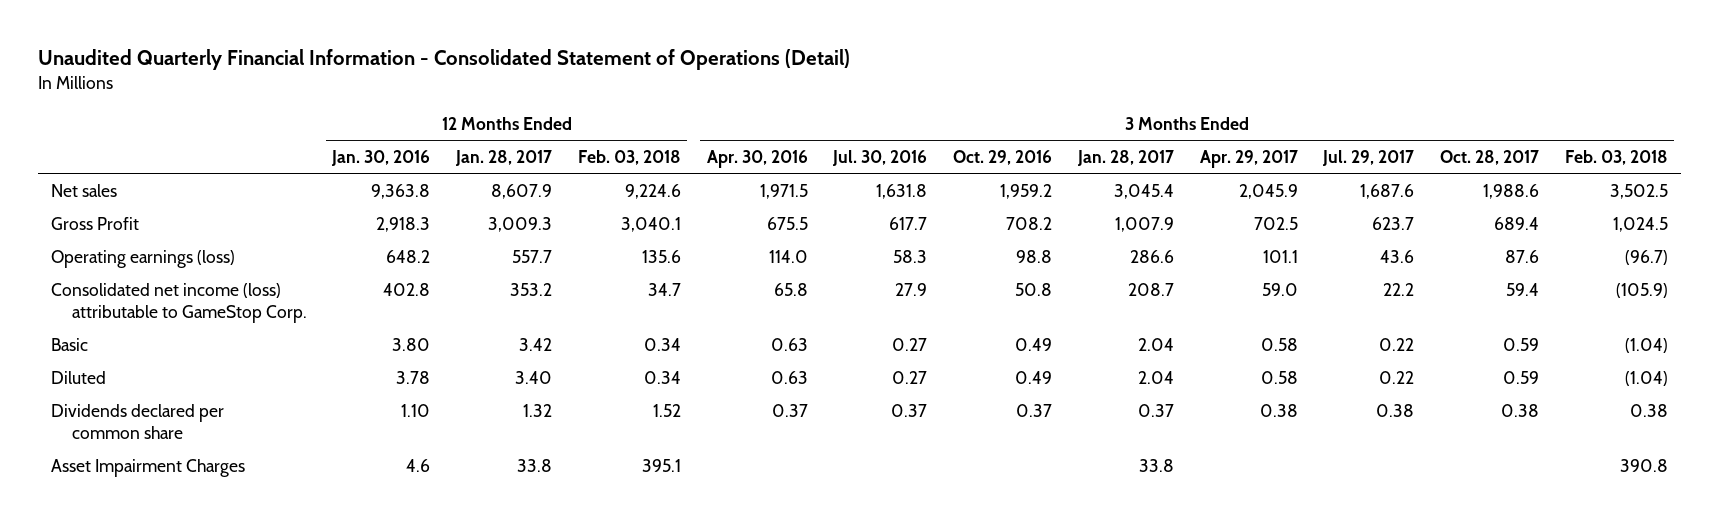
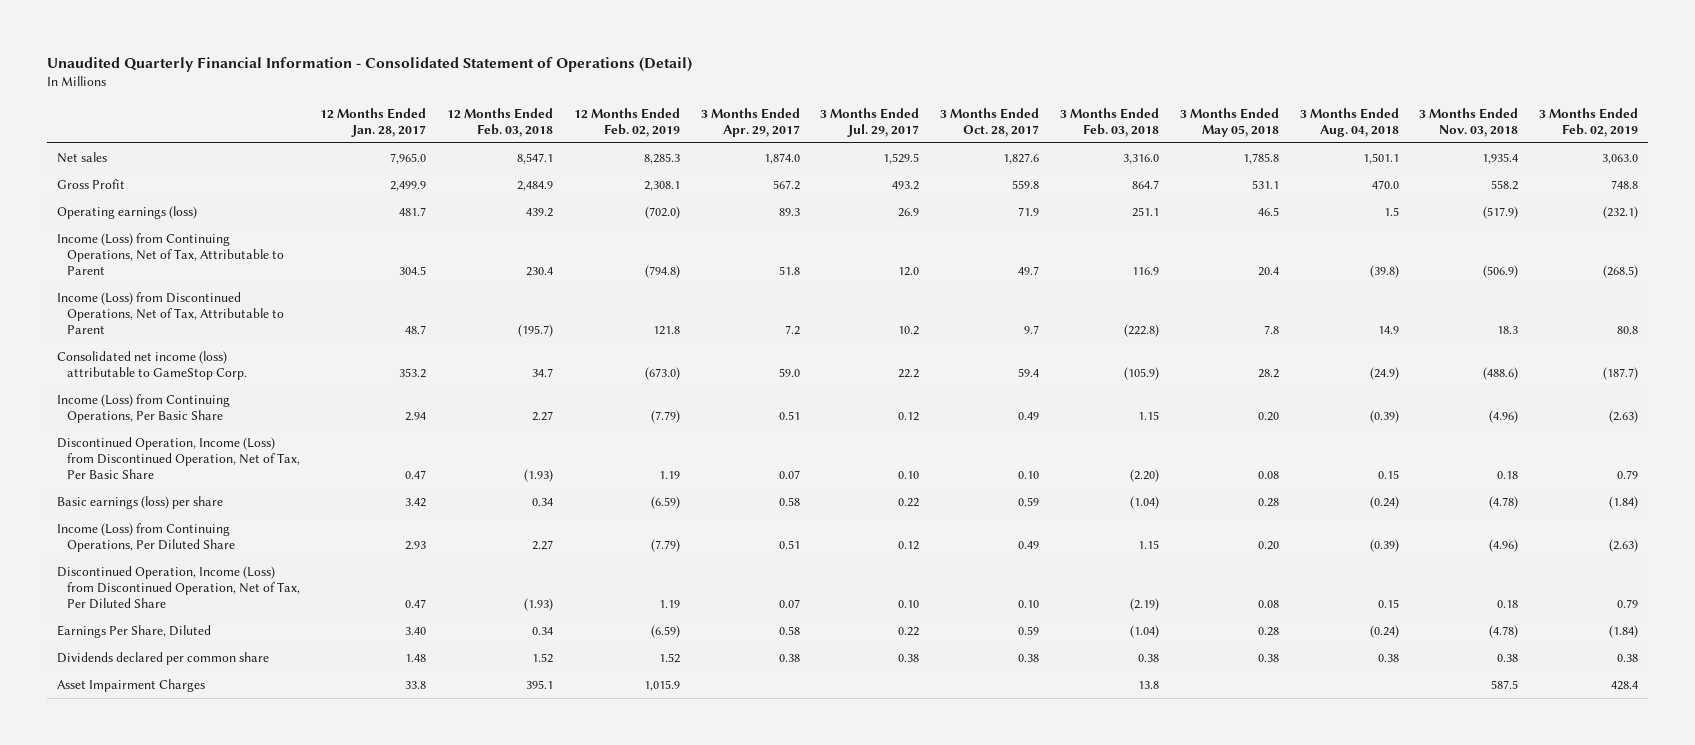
[331,149,431,166] Jan. 30, 2016 -> none
[706,149,808,168] Apr. 30, 2016 -> none
[832,149,928,166] Jul. 30, 2016 -> none
[953,149,1053,165] Oct. 29, 2016 -> none
[1076,149,1174,166] Jan. 28, 2017 -> none
none -> [573,107,680,137] 12 Months Ended Feb. 02, 2019
none -> [1179,107,1279,137] 3 Months Ended May 05, 2018
none -> [1299,107,1399,137] 3 Months Ended Aug. 04, 2018
none -> [1419,107,1519,137] 3 Months Ended Nov. 03, 2018
none -> [1539,107,1639,137] 3 Months Ended Feb. 02, 2019
[491,183,553,199] 8,607.9 -> [390,152,427,164] 7,965.0
[624,183,681,199] 9,224.6 -> [517,152,554,164] 8,547.1
[1238,183,1298,199] 2,045.9 -> [763,152,800,164] 1,874.0
[1360,183,1415,199] 1,687.6 -> [883,152,920,164] 1,529.5
[1483,183,1540,199] 1,988.6 -> [1003,152,1040,164] 1,827.6
[1609,183,1668,199] 3,502.5 -> [1122,153,1159,164] 3,316.0
[488,216,553,232] 3,009.3 -> [390,180,427,191] 2,499.9
[620,216,681,232] 3,040.1 -> [517,180,554,191] 2,484.9
[1253,216,1298,230] 702.5 -> [772,179,800,190] 567.2
[1372,216,1415,230] 623.7 -> [892,180,920,190] 493.2
[1494,216,1540,230] 689.4 -> [1012,179,1040,189] 559.8
[1612,216,1668,232] 1,024.5 -> [1131,179,1159,189] 864.7
[512,249,553,263] 557.7 -> [399,206,427,216] 481.7
[641,249,681,263] 135.6 -> [526,207,554,217] 439.2
[1262,249,1298,263] 101.1 -> [778,207,800,216] 89.3
[1380,249,1415,263] 43.6 -> [898,207,920,217] 26.9
[1505,249,1540,263] 87.6 -> [1018,206,1040,216] 71.9
[1624,249,1668,265] (96.7) -> [1131,206,1159,217] 251.1
none -> [56,232,284,276] Income (Loss) from Continuing Operations, Net of Tax, Attributable to Parent
none -> [56,291,284,335] Income (Loss) from Discontinued Operations, Net of Tax, Attributable to Parent
none -> [56,393,230,424] Income (Loss) from Continuing Operations, Per Basic Share
none -> [56,436,300,480] Discontinued Operation, Income (Loss) from Discontinued Operation, Net of Tax, Per Basic Share
[50,337,88,351] Basic -> [56,495,223,509] Basic earnings (loss) per share
none -> [56,522,235,553] Income (Loss) from Continuing Operations, Per Diluted Share
none -> [56,565,300,610] Discontinued Operation, Income (Loss) from Discontinued Operation, Net of Tax, Per Diluted Share
[50,370,106,384] Diluted -> [56,624,211,638] Earnings Per Share, Diluted
[523,403,553,417] 1.32 -> [405,653,427,662] 1.48
[1619,458,1668,472] 390.8 -> [1137,680,1159,689] 13.8

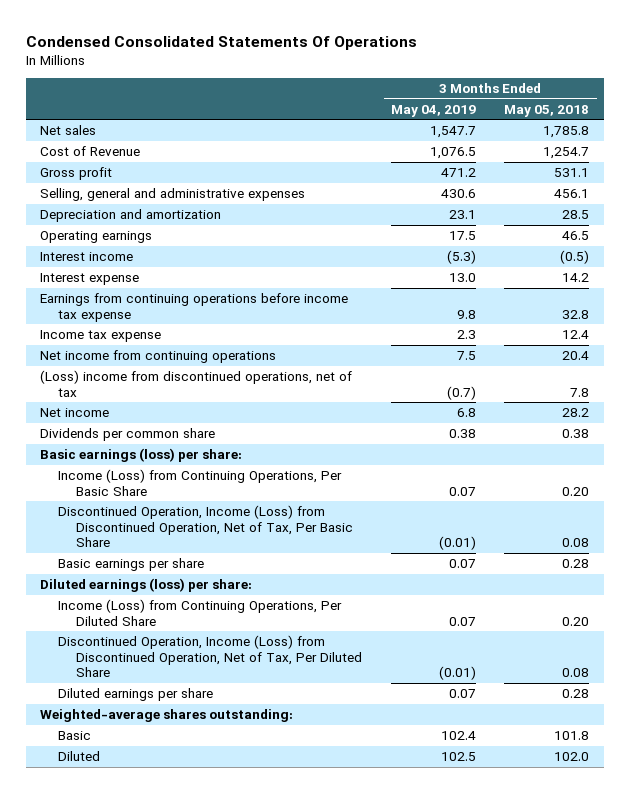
[46,56,692,72] Unaudited Quarterly Financial Information - Consolidated Statement of Operations (Detail) -> [25,35,417,50] Condensed Consolidated Statements Of Operations
[320,107,427,137] 12 Months Ended Jan. 28, 2017 -> none
[447,107,554,137] 12 Months Ended Feb. 03, 2018 -> none
[573,107,680,137] 12 Months Ended Feb. 02, 2019 -> none
[700,107,800,137] 3 Months Ended Apr. 29, 2017 -> none
[820,107,920,137] 3 Months Ended Jul. 29, 2017 -> none
[940,107,1040,137] 3 Months Ended Oct. 28, 2017 -> none
[1059,107,1159,137] 3 Months Ended Feb. 03, 2018 -> none
[1299,107,1399,137] 3 Months Ended Aug. 04, 2018 -> none
[1419,107,1519,137] 3 Months Ended Nov. 03, 2018 -> none
[1539,107,1639,137] 3 Months Ended Feb. 02, 2019 -> none
none -> [390,104,476,117] May 04, 2019
none -> [40,146,141,157] Cost of Revenue
[56,178,125,189] Gross Profit -> [40,167,113,181] Gross profit
none -> [40,188,306,202] Selling, general and administrative expenses
none -> [40,209,222,223] Depreciation and amortization
[56,205,197,219] Operating earnings (loss) -> [40,231,153,244] Operating earnings
none -> [40,252,134,262] Interest income
none -> [40,273,140,286] Interest expense
none -> [40,293,349,322] Earnings from continuing operations before income tax expense
none -> [40,330,162,343] Income tax expense
[56,232,284,276] Income (Loss) from Continuing Operations, Net of Tax, Attributable to Parent -> [40,350,277,364] Net income from continuing operations
[56,291,284,335] Income (Loss) from Discontinued Operations, Net of Tax, Attributable to Parent -> [40,370,353,397] (Loss) income from discontinued operations, net of tax
[56,350,247,381] Consolidated net income (loss) attributable to GameStop Corp. -> [40,408,110,418] Net income
none -> [40,428,216,442] Dividends per common share
none -> [40,448,243,463] Basic earnings (loss) per share:
[56,495,223,509] Basic earnings (loss) per share -> [58,558,205,572] Basic earnings per share
none -> [40,578,253,593] Diluted earnings (loss) per share:
[56,651,269,665] Dividends declared per common share -> none
[56,678,205,692] Asset Impairment Charges -> none
[56,624,211,638] Earnings Per Share, Diluted -> [58,688,214,702] Diluted earnings per share
none -> [40,709,294,723] Weighted-average shares outstanding:
none -> [58,731,92,741] Basic
none -> [58,751,101,762] Diluted

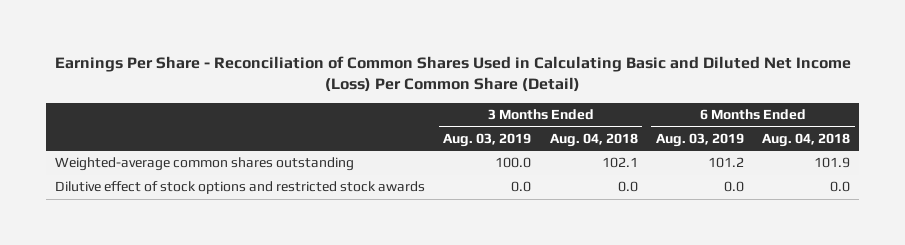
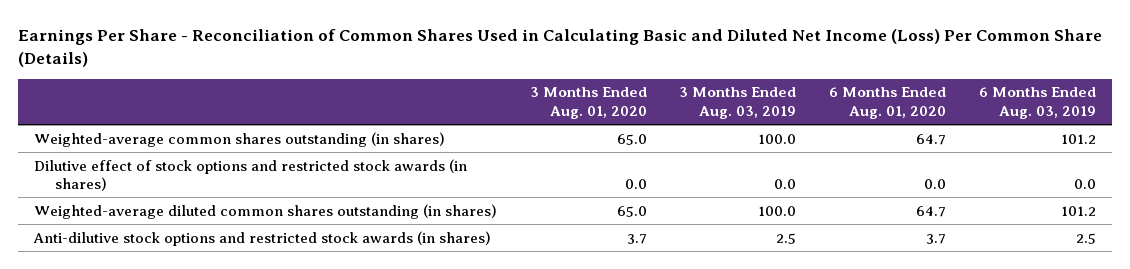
[54,55,851,93] Earnings Per Share - Reconciliation of Common Shares Used in Calculating Basic and Diluted Net Income (Loss) Per Common Share (Detail) -> [18,29,1103,68] Earnings Per Share - Reconciliation of Common Shares Used in Calculating Basic and Diluted Net Income (Loss) Per Common Share (Details)
[549,133,638,148] Aug. 04, 2018 -> none
[762,133,851,148] Aug. 04, 2018 -> none
none -> [529,87,647,119] 3 Months Ended Aug. 01, 2020
none -> [829,87,947,119] 6 Months Ended Aug. 01, 2020
[55,157,355,172] Weighted-average common shares outstanding -> [34,131,446,147] Weighted-average common shares outstanding (in shares)
[55,181,426,195] Dilutive effect of stock options and restricted stock awards -> [34,158,468,192] Dilutive effect of stock options and restricted stock awards (in shares)
none -> [34,203,498,219] Weighted-average diluted common shares outstanding (in shares)
none -> [33,230,492,246] Anti-dilutive stock options and restricted stock awards (in shares)

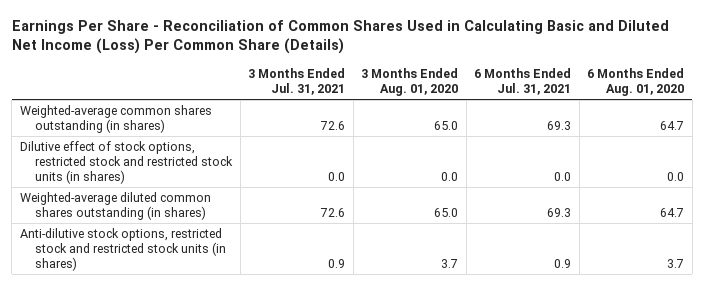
[679,87,797,119] 3 Months Ended Aug. 03, 2019 -> none
[978,87,1096,119] 6 Months Ended Aug. 03, 2019 -> none
none -> [248,67,346,96] 3 Months Ended Jul. 31, 2021
none -> [474,67,572,96] 6 Months Ended Jul. 31, 2021
[34,158,468,192] Dilutive effect of stock options and restricted stock awards (in shares) -> [19,140,234,185] Dilutive effect of stock options, restricted stock and restricted stock units (in shares)
[33,230,492,246] Anti-dilutive stock options and restricted stock awards (in shares) -> [19,227,227,272] Anti-dilutive stock options, restricted stock and restricted stock units (in shares)

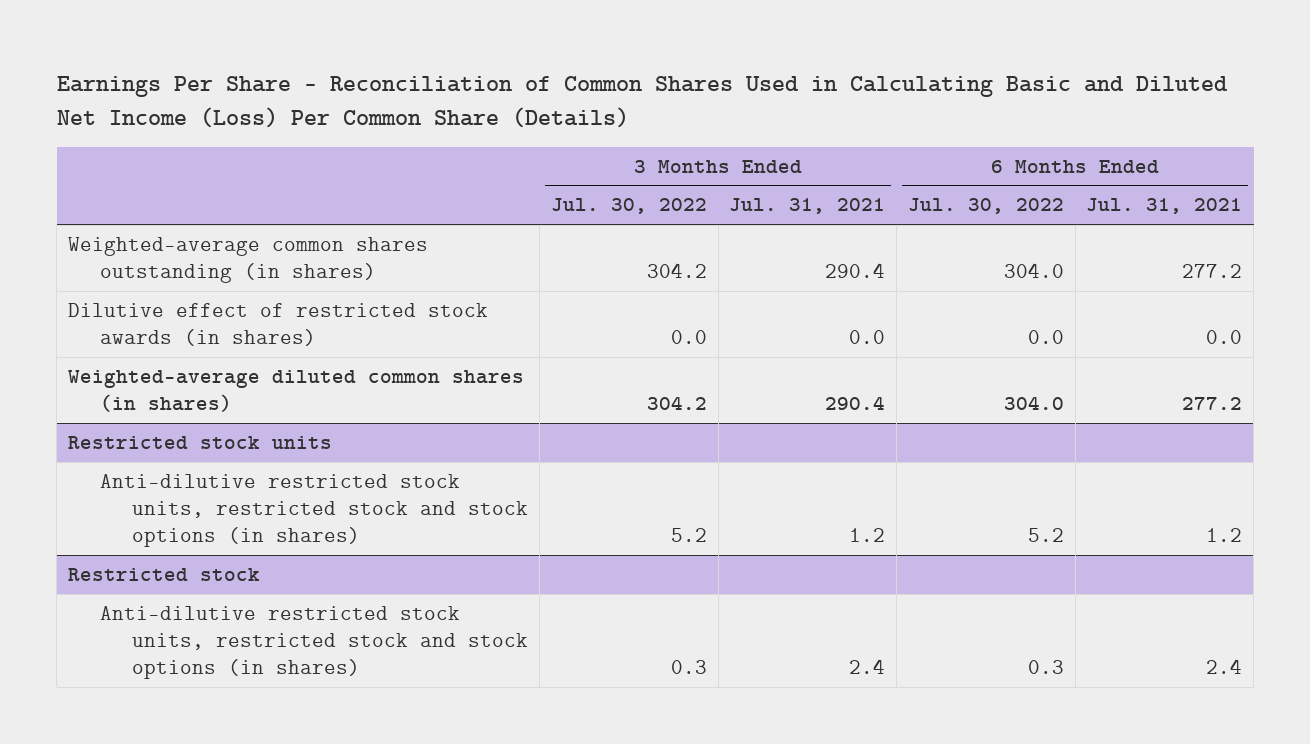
[361,67,459,97] 3 Months Ended Aug. 01, 2020 -> none
[587,67,685,97] 6 Months Ended Aug. 01, 2020 -> none
none -> [550,198,707,215] Jul. 30, 2022
none -> [907,198,1064,215] Jul. 30, 2022
[320,121,346,131] 72.6 -> [825,263,886,279] 290.4
[547,121,572,131] 69.3 -> [1182,264,1243,279] 277.2
[19,140,234,185] Dilutive effect of stock options, restricted stock and restricted stock units (in shares) -> [67,303,488,347] Dilutive effect of restricted stock awards (in shares)
[19,191,211,221] Weighted-average diluted common shares outstanding (in shares) -> [67,370,524,413] Weighted-average diluted common shares (in shares)
[320,208,346,218] 72.6 -> [825,396,886,411] 290.4
[547,208,572,218] 69.3 -> [1182,397,1243,411] 277.2
none -> [67,436,332,450] Restricted stock units
[19,227,227,272] Anti-dilutive stock options, restricted stock and restricted stock units (in shares) -> [100,474,529,548] Anti-dilutive restricted stock units, restricted stock and stock options (in shares)
[328,259,346,269] 0.9 -> [849,528,886,543] 1.2
[554,259,572,269] 0.9 -> [1206,528,1243,543] 1.2
none -> [67,568,260,582] Restricted stock
none -> [100,606,529,680] Anti-dilutive restricted stock units, restricted stock and stock options (in shares)

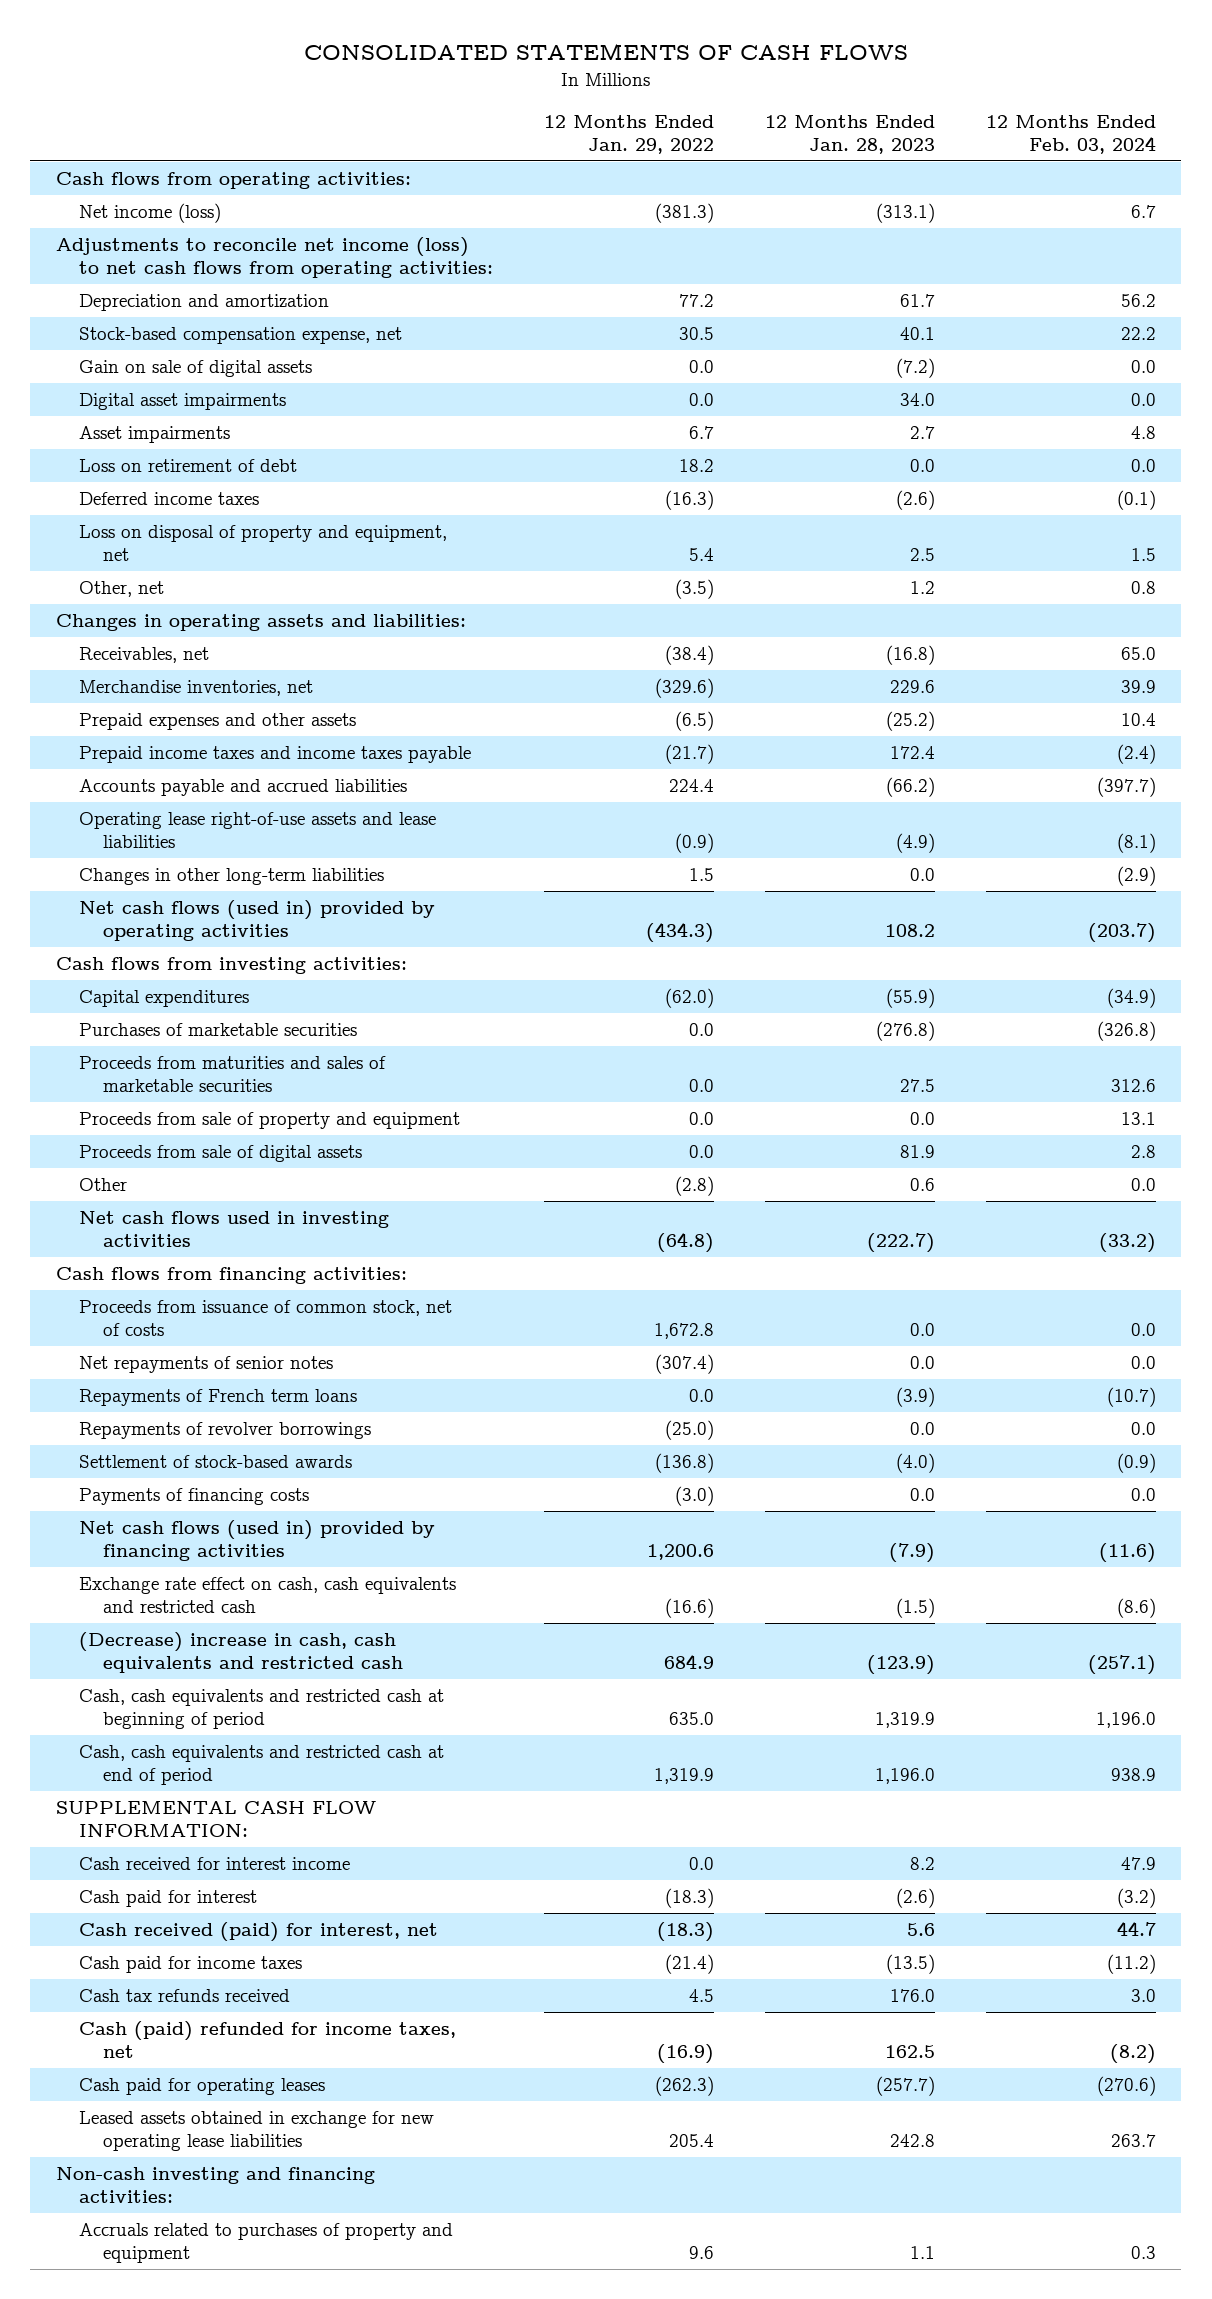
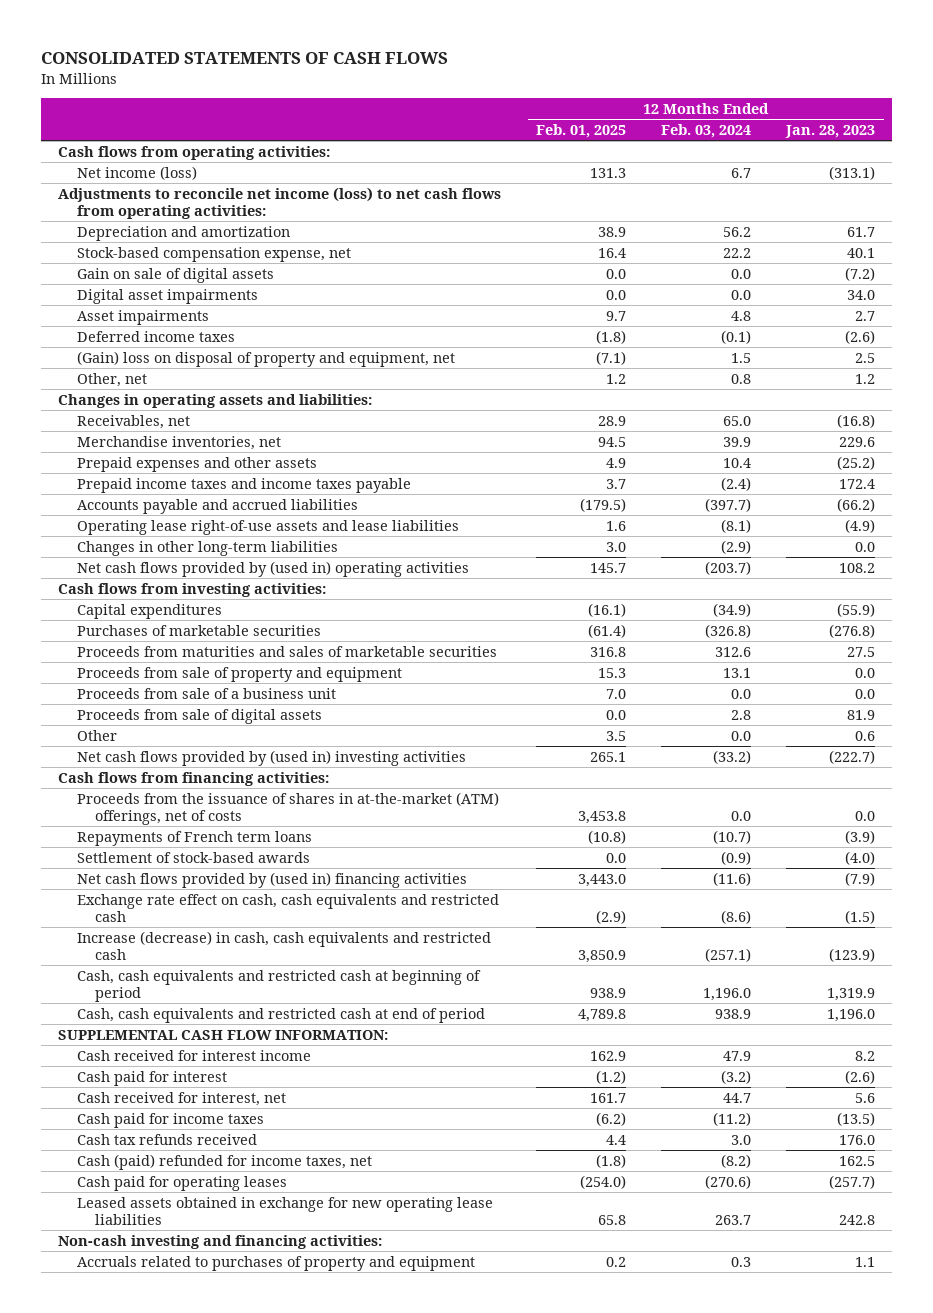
[544,114,715,154] 12 Months Ended Jan. 29, 2022 -> none
none -> [536,123,627,138] Feb. 01, 2025
[79,458,298,472] Loss on retirement of debt -> none
[79,524,448,562] Loss on disposal of property and equipment, net -> [76,350,455,367] (Gain) loss on disposal of property and equipment, net
[79,899,436,942] Net cash flows (used in) provided by operating activities -> [76,560,469,577] Net cash flows provided by (used in) operating activities
none -> [76,687,336,699] Proceeds from sale of a business unit
[79,1210,390,1248] Net cash flows used in investing activities -> [76,749,466,766] Net cash flows provided by (used in) investing activities
[79,1355,334,1373] Net repayments of senior notes -> none
[79,1299,453,1337] Proceeds from issuance of common stock, net of costs -> [76,791,499,825] Proceeds from the issuance of shares in at-the-market (ATM) offerings, net of costs
[79,1421,372,1439] Repayments of revolver borrowings -> none
[79,1487,310,1505] Payments of financing costs -> none
[79,1519,436,1562] Net cash flows (used in) provided by financing activities -> [76,871,467,888] Net cash flows provided by (used in) financing activities
[79,1631,404,1674] (Decrease) increase in cash, cash equivalents and restricted cash -> [76,930,491,960] Increase (decrease) in cash, cash equivalents and restricted cash
[79,1921,439,1942] Cash received (paid) for interest, net -> [76,1091,286,1106] Cash received for interest, net

